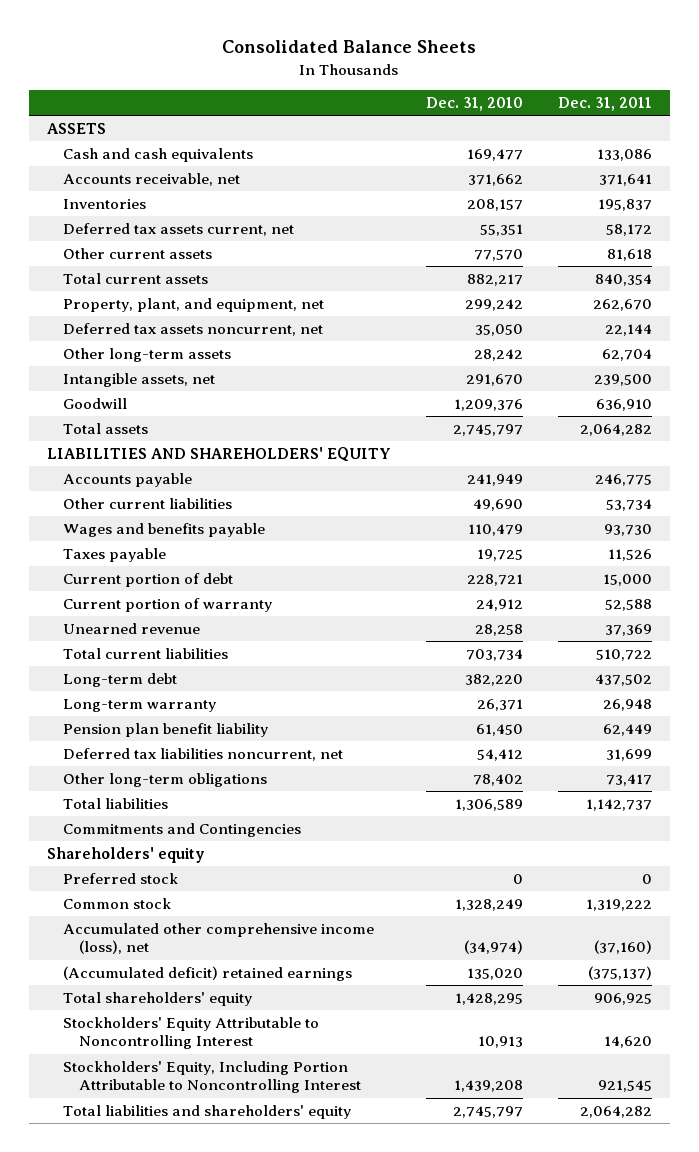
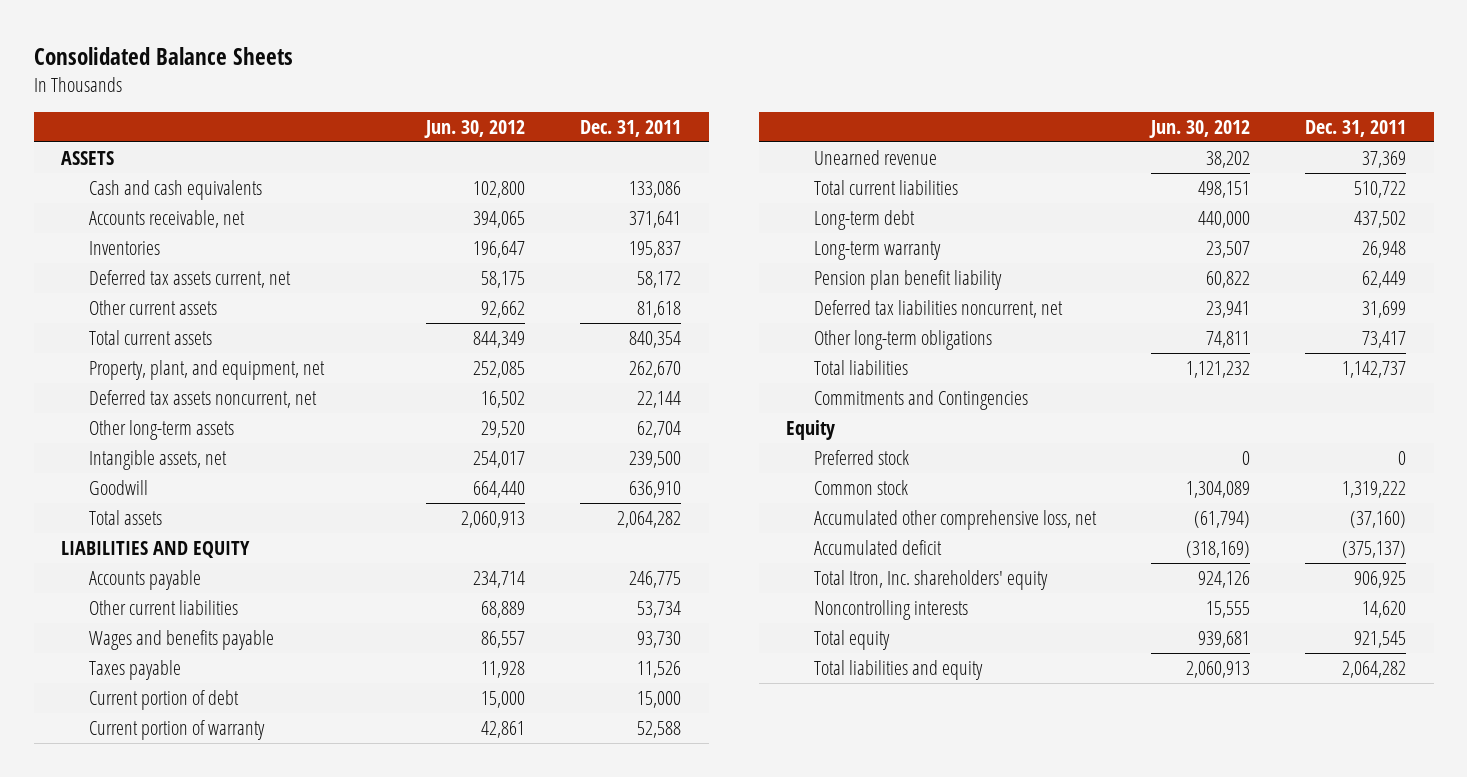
[425,97,523,112] Dec. 31, 2010 -> none
none -> [424,119,526,138] Jun. 30, 2012
[46,446,391,462] LIABILITIES AND SHAREHOLDERS' EQUITY -> [61,541,251,559] LIABILITIES AND EQUITY
[46,846,205,863] Shareholders' equity -> [786,420,836,441] Equity
[62,922,374,955] Accumulated other comprehensive income (loss), net -> [814,510,1098,531] Accumulated other comprehensive loss, net
[62,965,352,981] (Accumulated deficit) retained earnings -> [814,540,943,556] Accumulated deficit
[62,991,252,1006] Total shareholders' equity -> [814,570,1049,591] Total Itron, Inc. shareholders' equity
[62,1016,319,1050] Stockholders' Equity Attributable to Noncontrolling Interest -> [814,600,969,621] Noncontrolling interests
[62,1060,361,1094] Stockholders' Equity, Including Portion Attributable to Noncontrolling Interest -> [814,630,891,651] Total equity
[62,1104,351,1119] Total liabilities and shareholders' equity -> [814,660,984,681] Total liabilities and equity

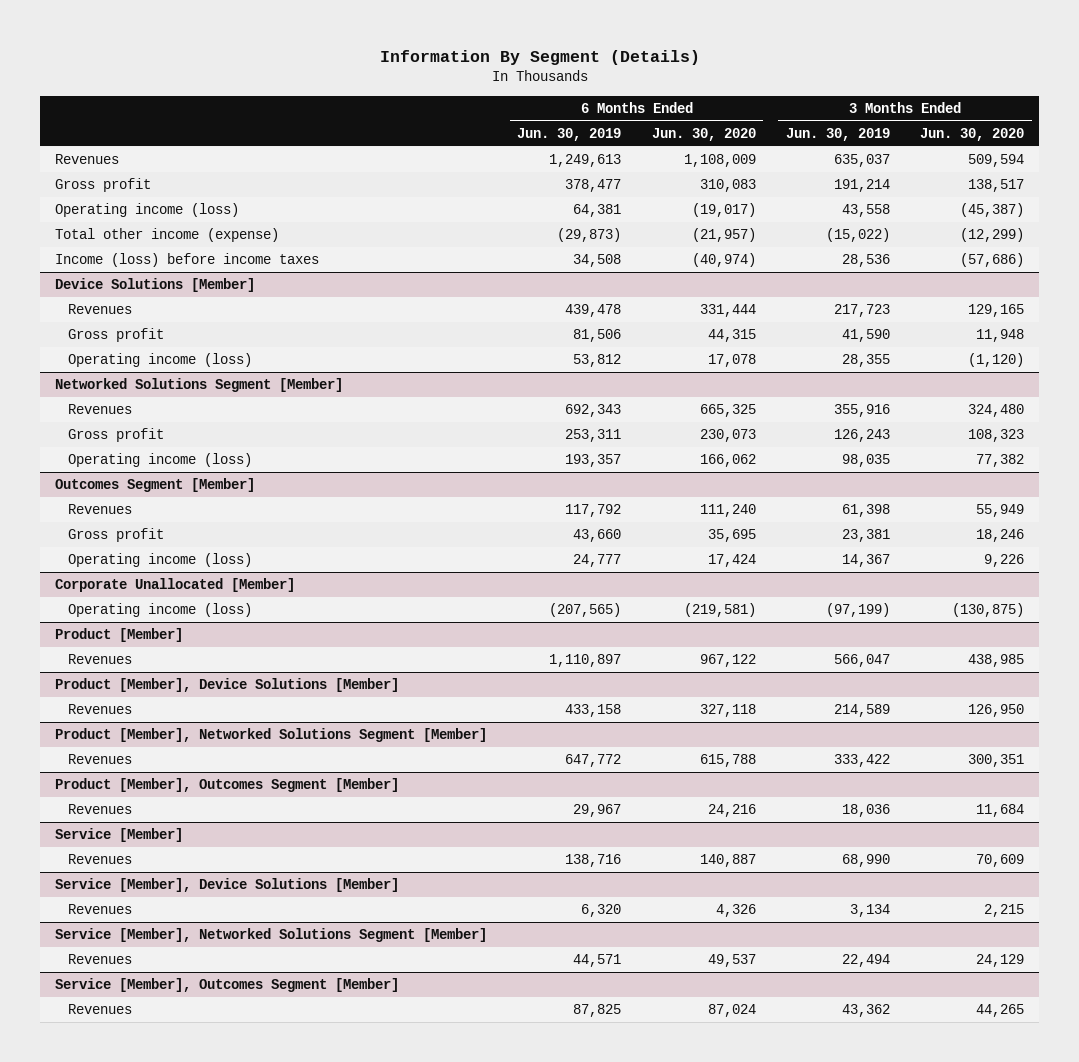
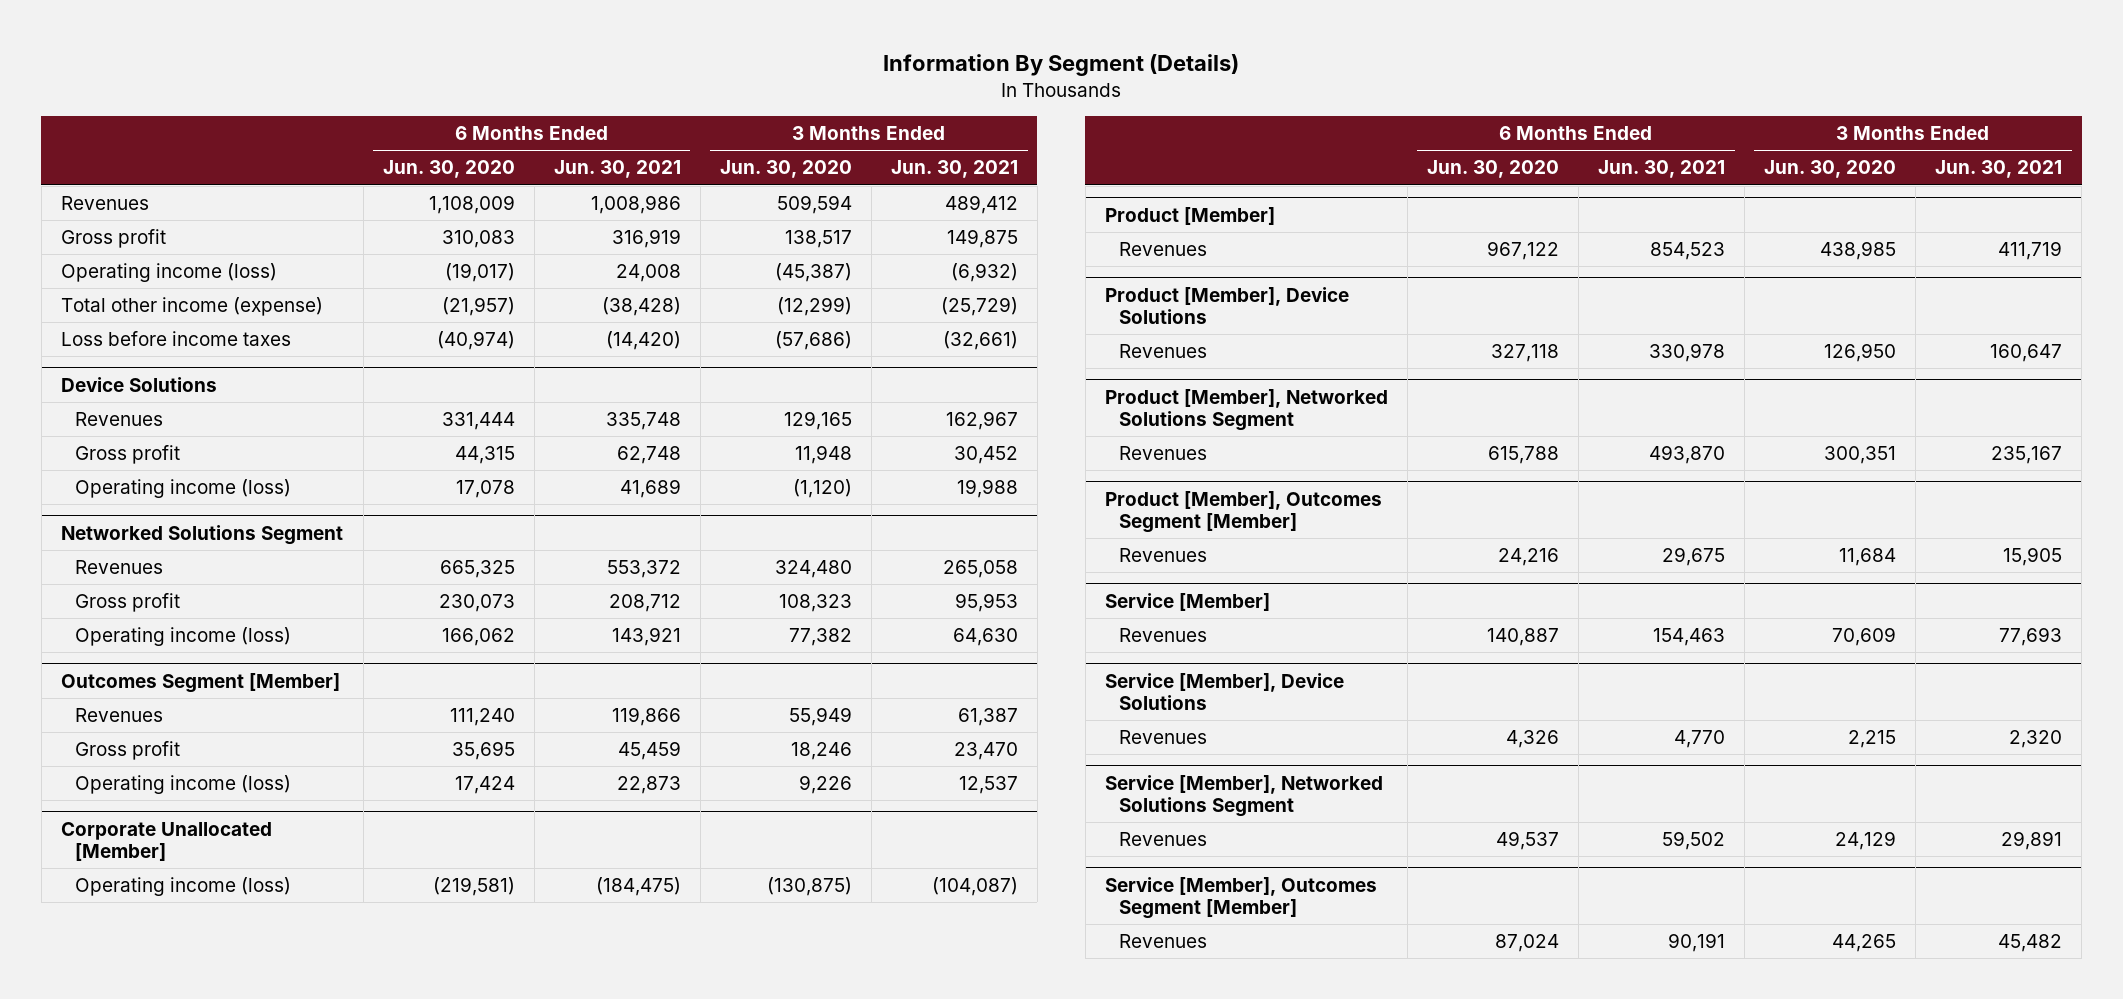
[517,127,622,141] Jun. 30, 2019 -> none
[785,127,890,141] Jun. 30, 2019 -> none
none -> [553,160,681,179] Jun. 30, 2021
none -> [890,160,1018,179] Jun. 30, 2021
[55,253,320,268] Income (loss) before income taxes -> [60,331,291,347] Loss before income taxes
[55,278,256,293] Device Solutions [Member] -> [60,376,217,392] Device Solutions
[55,378,344,393] Networked Solutions Segment [Member] -> [60,524,343,545] Networked Solutions Segment
[55,678,400,693] Product [Member], Device Solutions [Member] -> [1104,286,1349,325] Product [Member], Device Solutions
[55,728,488,743] Product [Member], Networked Solutions Segment [Member] -> [1104,388,1388,432] Product [Member], Networked Solutions Segment
[55,878,400,893] Service [Member], Device Solutions [Member] -> [1104,672,1344,711] Service [Member], Device Solutions
[55,928,488,943] Service [Member], Networked Solutions Segment [Member] -> [1104,774,1383,818] Service [Member], Networked Solutions Segment

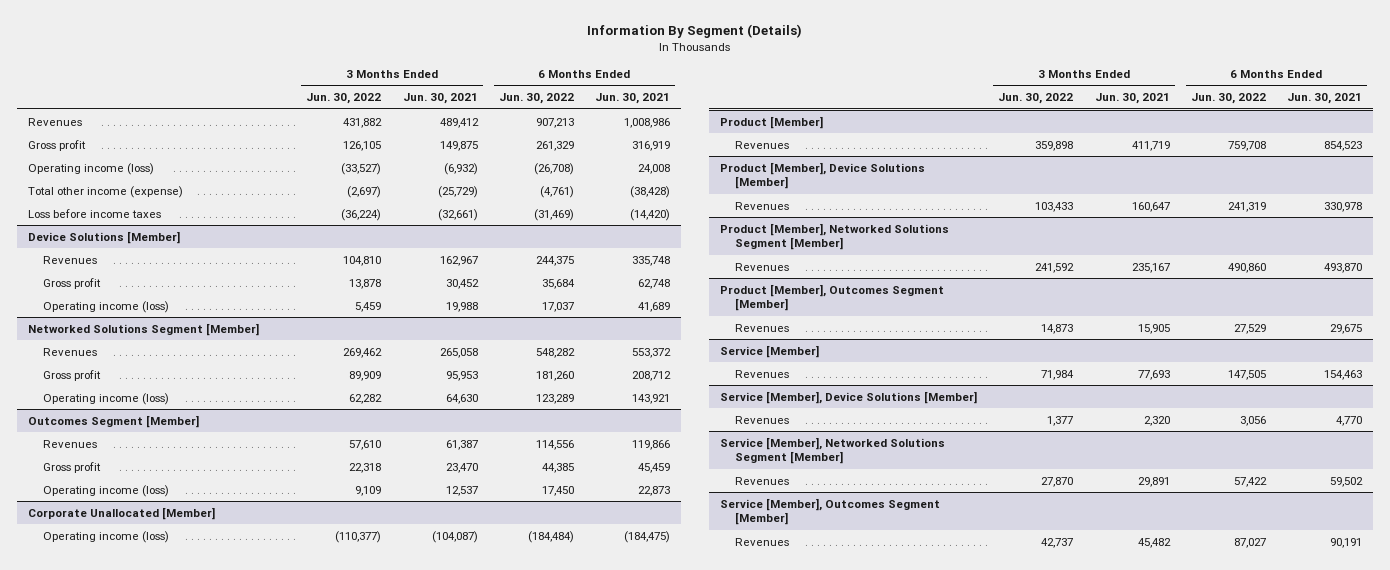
[382,160,515,179] Jun. 30, 2020 -> none
[719,160,852,179] Jun. 30, 2020 -> none
none -> [306,93,382,105] Jun. 30, 2022
none -> [498,93,574,105] Jun. 30, 2022
[60,376,217,392] Device Solutions -> [28,230,181,244] Device Solutions [Member]
[60,524,343,545] Networked Solutions Segment -> [28,322,260,336] Networked Solutions Segment [Member]
[1104,286,1349,325] Product [Member], Device Solutions -> [720,161,926,190] Product [Member], Device Solutions [Member]
[1104,388,1388,432] Product [Member], Networked Solutions Segment -> [720,222,950,251] Product [Member], Networked Solutions Segment [Member]
[1104,672,1344,711] Service [Member], Device Solutions -> [720,390,978,404] Service [Member], Device Solutions [Member]
[1104,774,1383,818] Service [Member], Networked Solutions Segment -> [720,436,946,465] Service [Member], Networked Solutions Segment [Member]

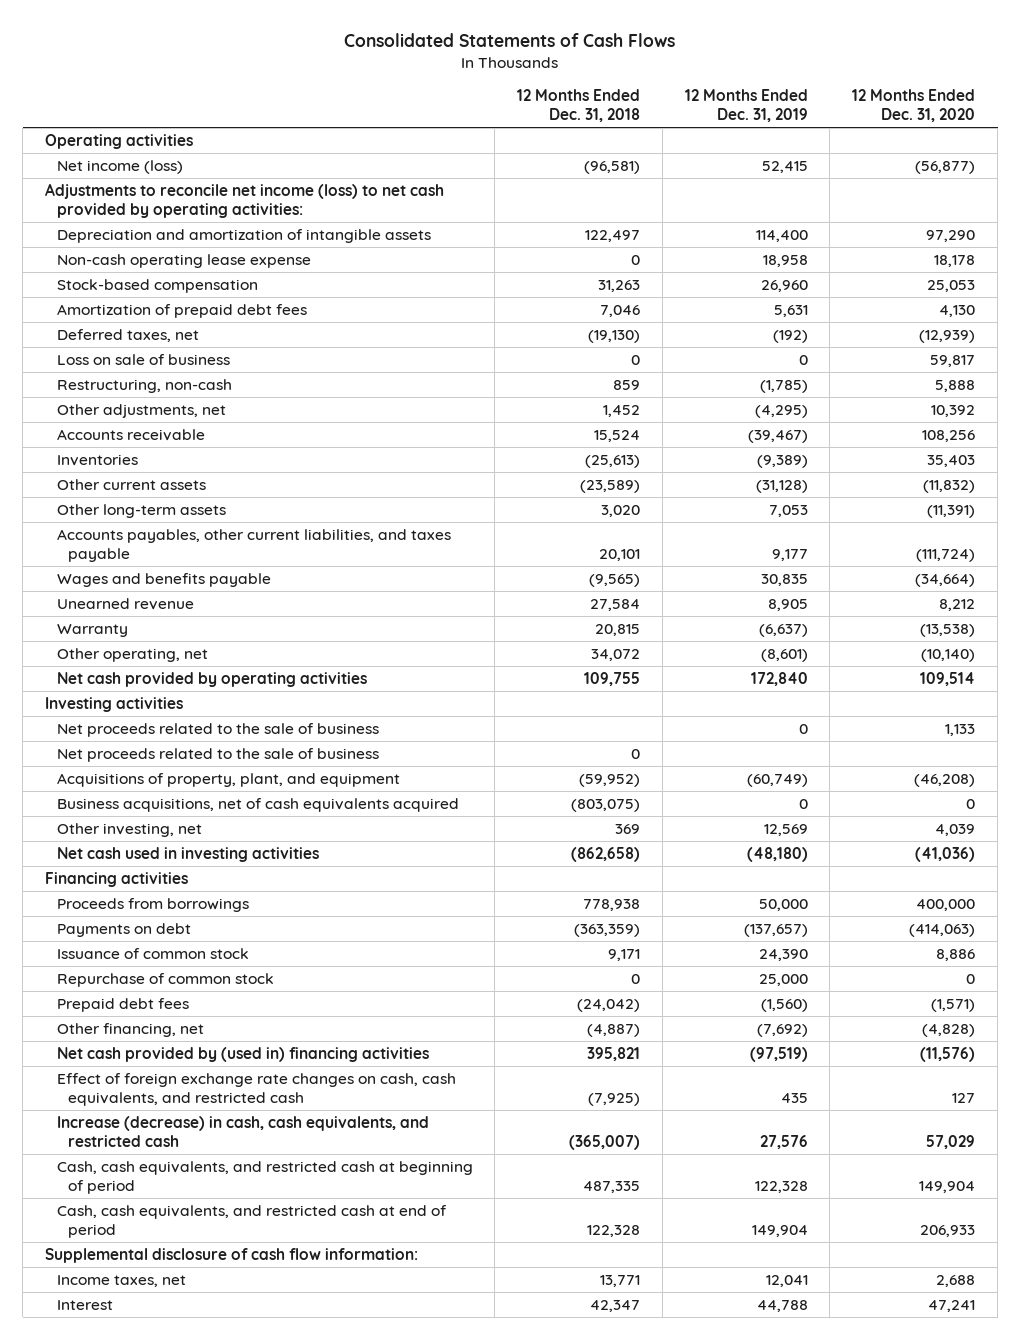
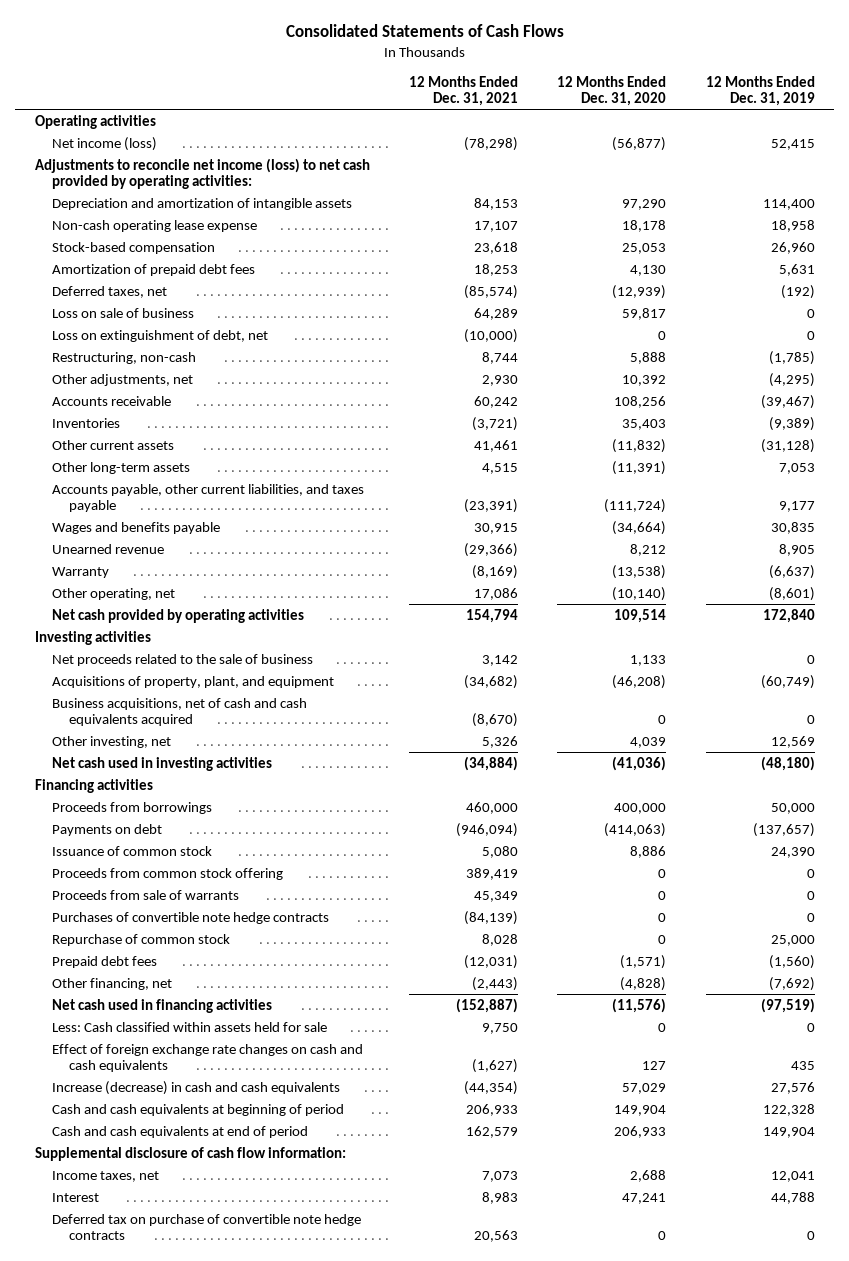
[517,89,641,122] 12 Months Ended Dec. 31, 2018 -> none
none -> [408,75,518,107] 12 Months Ended Dec. 31, 2021
none -> [51,329,268,342] Loss on extinguishment of debt, net
[56,529,451,562] Accounts payables, other current liabilities, and taxes payable -> [51,483,364,513] Accounts payable, other current liabilities, and taxes payable
[56,748,379,763] Net proceeds related to the sale of business -> none
[56,798,459,813] Business acquisitions, net of cash equivalents acquired -> [51,697,307,727] Business acquisitions, net of cash and cash equivalents acquired
none -> [51,867,283,880] Proceeds from common stock offering
none -> [51,889,239,900] Proceeds from sale of warrants
none -> [51,911,329,924] Purchases of convertible note hedge contracts
[56,1047,429,1063] Net cash provided by (used in) financing activities -> [51,998,272,1013] Net cash used in financing activities
none -> [51,1021,327,1032] Less: Cash classified within assets held for sale
[56,1073,456,1106] Effect of foreign exchange rate changes on cash, cash equivalents, and restricted cash -> [51,1043,363,1073] Effect of foreign exchange rate changes on cash and cash equivalents
[56,1116,429,1147] Increase (decrease) in cash, cash equivalents, and restricted cash -> [51,1080,340,1095] Increase (decrease) in cash and cash equivalents
[56,1161,473,1194] Cash, cash equivalents, and restricted cash at beginning of period -> [51,1103,344,1116] Cash and cash equivalents at beginning of period
[56,1205,447,1238] Cash, cash equivalents, and restricted cash at end of period -> [51,1125,308,1138] Cash and cash equivalents at end of period
none -> [51,1213,361,1241] Deferred tax on purchase of convertible note hedge contracts

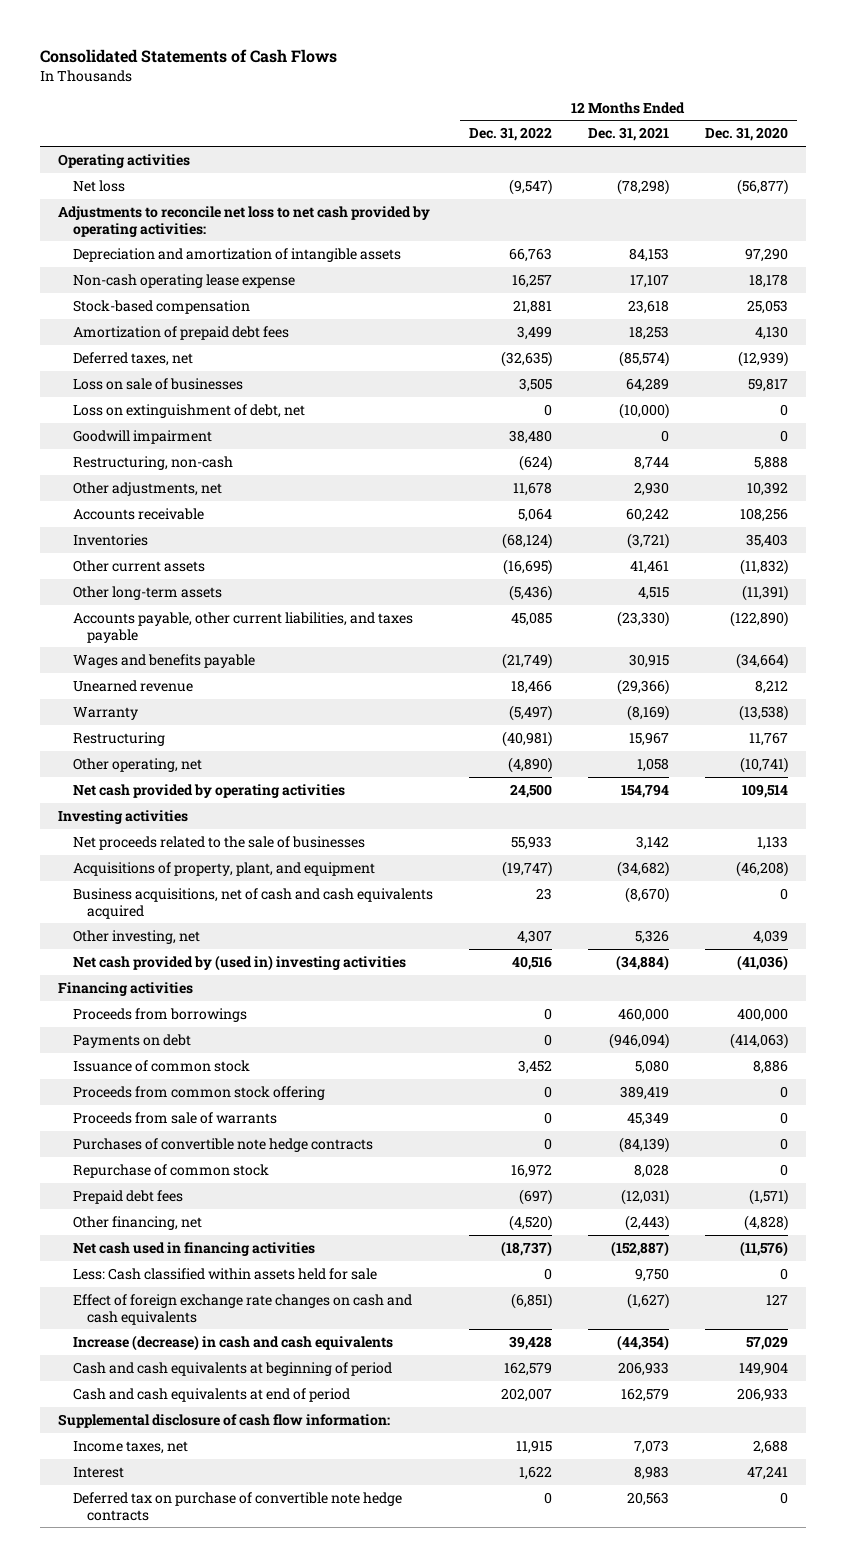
[705,75,815,107] 12 Months Ended Dec. 31, 2019 -> none
none -> [468,127,552,142] Dec. 31, 2022
[51,136,157,151] Net income (loss) -> [72,179,125,192] Net loss
[34,157,370,190] Adjustments to reconcile net income (loss) to net cash provided by operating activities: -> [58,205,431,237] Adjustments to reconcile net loss to net cash provided by operating activities:
[51,307,194,318] Loss on sale of business -> [72,377,243,390] Loss on sale of businesses
none -> [72,429,212,444] Goodwill impairment
[463,499,518,514] (23,391) -> [616,610,669,627] (23,330)
[604,499,667,514] (111,724) -> [730,610,789,627] (122,890)
none -> [72,731,165,746] Restructuring
[473,587,518,600] 17,086 -> [636,757,669,772] 1,058
[612,586,667,601] (10,140) -> [740,756,789,773] (10,741)
[51,653,313,666] Net proceeds related to the sale of business -> [72,835,365,850] Net proceeds related to the sale of businesses
[51,756,272,771] Net cash used in investing activities -> [72,954,406,971] Net cash provided by (used in) investing activities

